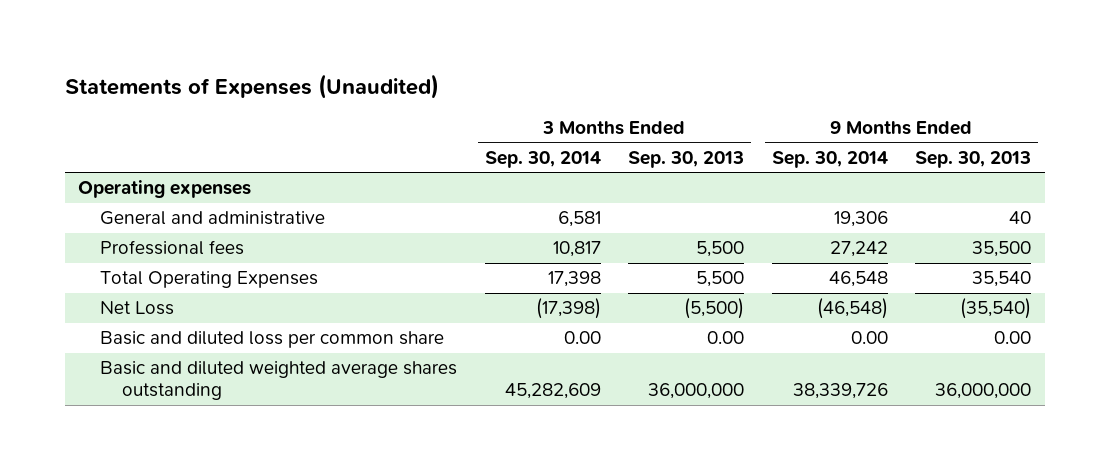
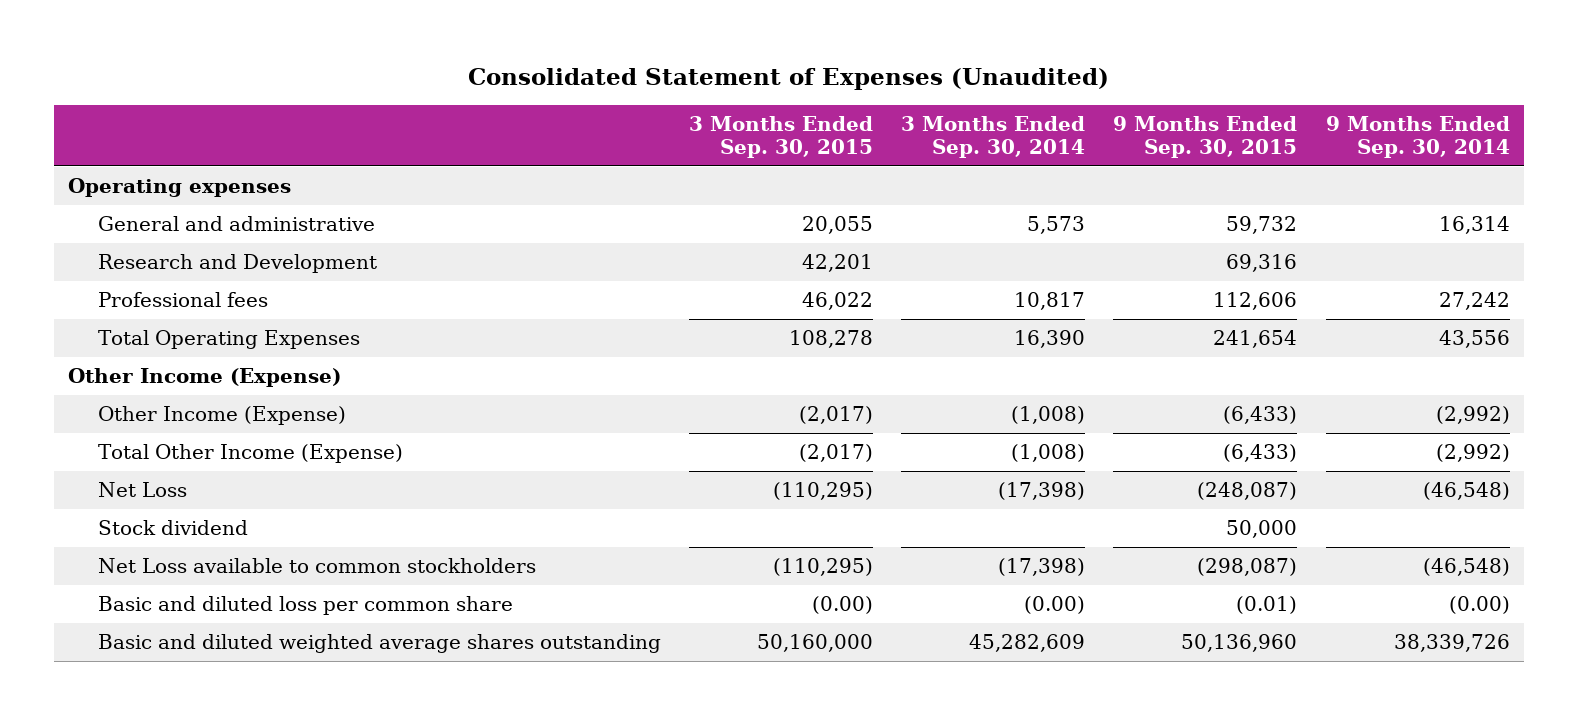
[64,74,439,100] Statements of Expenses (Unaudited) -> [467,67,1109,90] Consolidated Statement of Expenses (Unaudited)
[628,151,745,169] Sep. 30, 2013 -> none
[915,151,1032,169] Sep. 30, 2013 -> none
none -> [689,116,874,159] 3 Months Ended Sep. 30, 2015
none -> [1113,116,1298,159] 9 Months Ended Sep. 30, 2015
[557,211,601,228] 6,581 -> [1027,216,1086,235] 5,573
[833,211,888,228] 19,306 -> [1438,216,1510,235] 16,314
none -> [98,254,378,274] Research and Development
[547,271,601,288] 17,398 -> [1014,330,1086,349] 16,390
[828,271,888,288] 46,548 -> [1438,330,1510,349] 43,556
none -> [67,368,341,388] Other Income (Expense)
none -> [98,406,347,426] Other Income (Expense)
none -> [98,444,404,464] Total Other Income (Expense)
none -> [98,520,249,536] Stock dividend
none -> [98,558,537,574] Net Loss available to common stockholders
[563,331,601,345] 0.00 -> [1024,596,1086,615] (0.00)
[850,331,888,345] 0.00 -> [1448,596,1510,615] (0.00)

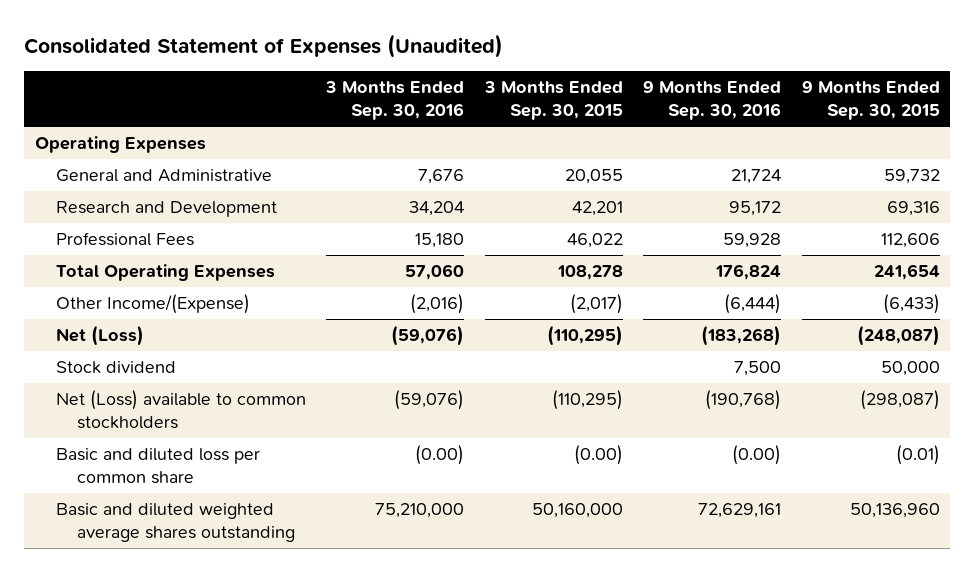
[901,116,1086,159] 3 Months Ended Sep. 30, 2014 -> none
[1325,116,1510,159] 9 Months Ended Sep. 30, 2014 -> none
none -> [325,81,465,121] 3 Months Ended Sep. 30, 2016
none -> [643,81,782,121] 9 Months Ended Sep. 30, 2016
[67,178,291,198] Operating expenses -> [34,136,206,154] Operating Expenses
[98,216,376,232] General and administrative -> [55,169,272,183] General and Administrative
[98,292,269,308] Professional fees -> [55,232,194,247] Professional Fees
[67,368,341,388] Other Income (Expense) -> none
[98,444,404,464] Total Other Income (Expense) -> none
[98,406,347,426] Other Income (Expense) -> [55,294,250,315] Other Income/(Expense)
[98,482,188,498] Net Loss -> [55,325,144,347] Net (Loss)
[98,558,537,574] Net Loss available to common stockholders -> [55,390,306,430] Net (Loss) available to common stockholders

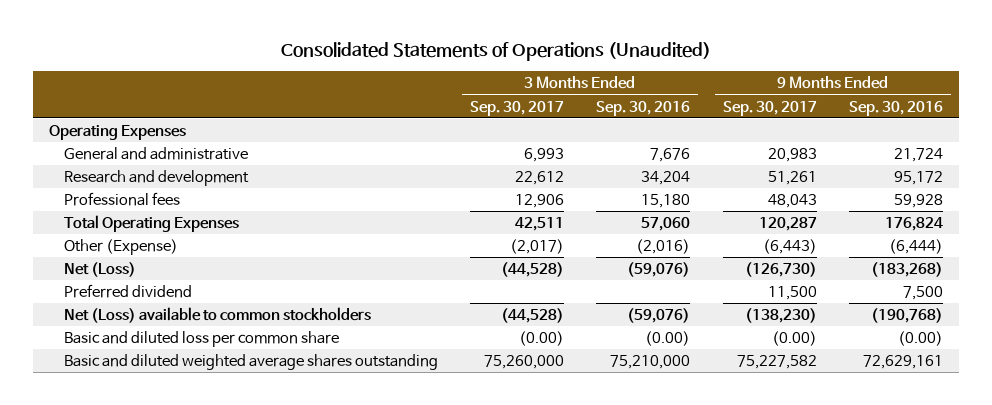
[24,33,504,58] Consolidated Statement of Expenses (Unaudited) -> [281,42,712,62] Consolidated Statements of Operations (Unaudited)
[483,81,623,121] 3 Months Ended Sep. 30, 2015 -> none
[801,81,940,121] 9 Months Ended Sep. 30, 2015 -> none
none -> [469,100,564,116] Sep. 30, 2017
none -> [722,100,817,116] Sep. 30, 2017
[55,169,272,183] General and Administrative -> [63,147,248,161] General and administrative
[55,201,277,218] Research and Development -> [63,170,249,187] Research and development
[55,232,194,247] Professional Fees -> [63,192,180,207] Professional fees
[55,294,250,315] Other Income/(Expense) -> [63,239,178,256] Other (Expense)
[55,361,176,375] Stock dividend -> none
none -> [63,284,192,299] Preferred dividend

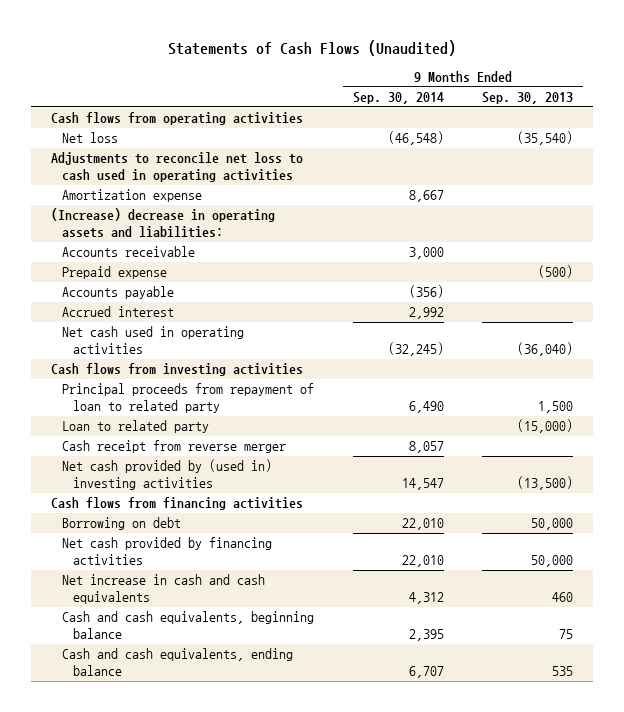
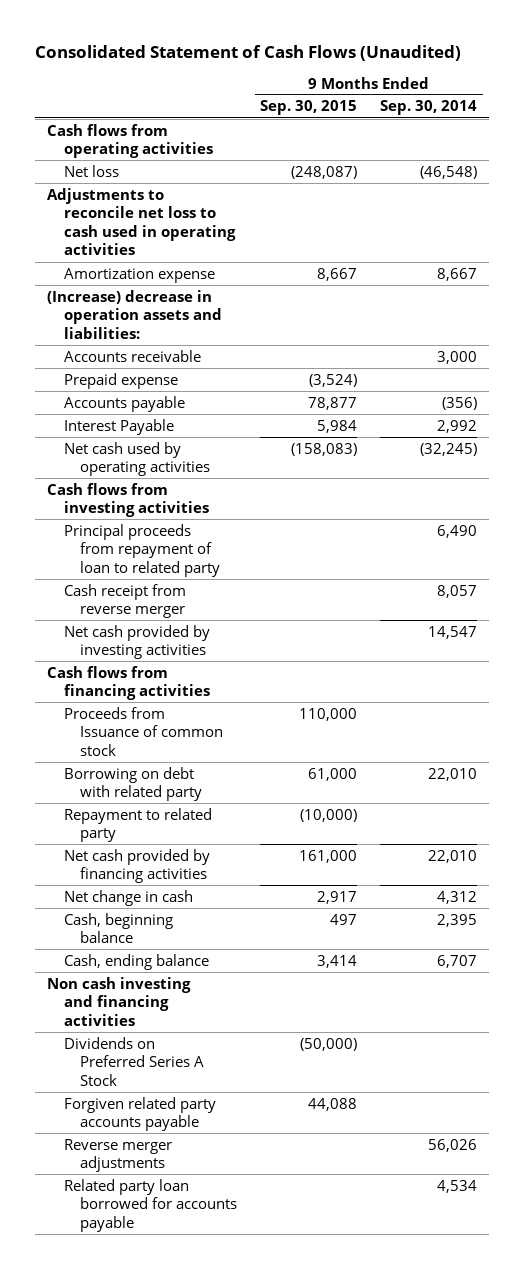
[168,39,457,56] Statements of Cash Flows (Unaudited) -> [35,44,462,61] Consolidated Statement of Cash Flows (Unaudited)
[482,92,574,105] Sep. 30, 2013 -> none
none -> [260,100,358,116] Sep. 30, 2015
[50,208,275,239] (Increase) decrease in operating assets and liabilities: -> [46,289,222,339] (Increase) decrease in operation assets and liabilities:
[61,306,174,318] Accrued interest -> [63,418,174,435] Interest Payable
[61,326,244,355] Net cash used in operating activities -> [63,441,211,477] Net cash used by operating activities
[61,420,209,434] Loan to related party -> none
[61,459,272,491] Net cash provided by (used in) investing activities -> [63,624,210,660] Net cash provided by investing activities
none -> [63,706,224,756] Proceeds from Issuance of common stock
[61,517,181,531] Borrowing on debt -> [63,766,203,802] Borrowing on debt with related party
none -> [63,807,212,843] Repayment to related party
[61,574,265,605] Net increase in cash and cash equivalents -> [63,889,193,906] Net change in cash
[61,611,314,640] Cash and cash equivalents, beginning balance -> [63,912,173,944] Cash, beginning balance
[61,648,293,677] Cash and cash equivalents, ending balance -> [63,953,209,970] Cash, ending balance
none -> [46,976,191,1026] Non cash investing and financing activities
none -> [63,1036,205,1086] Dividends on Preferred Series A Stock
none -> [63,1096,216,1132] Forgiven related party accounts payable
none -> [63,1138,172,1173] Reverse merger adjustments
none -> [63,1178,238,1232] Related party loan borrowed for accounts payable

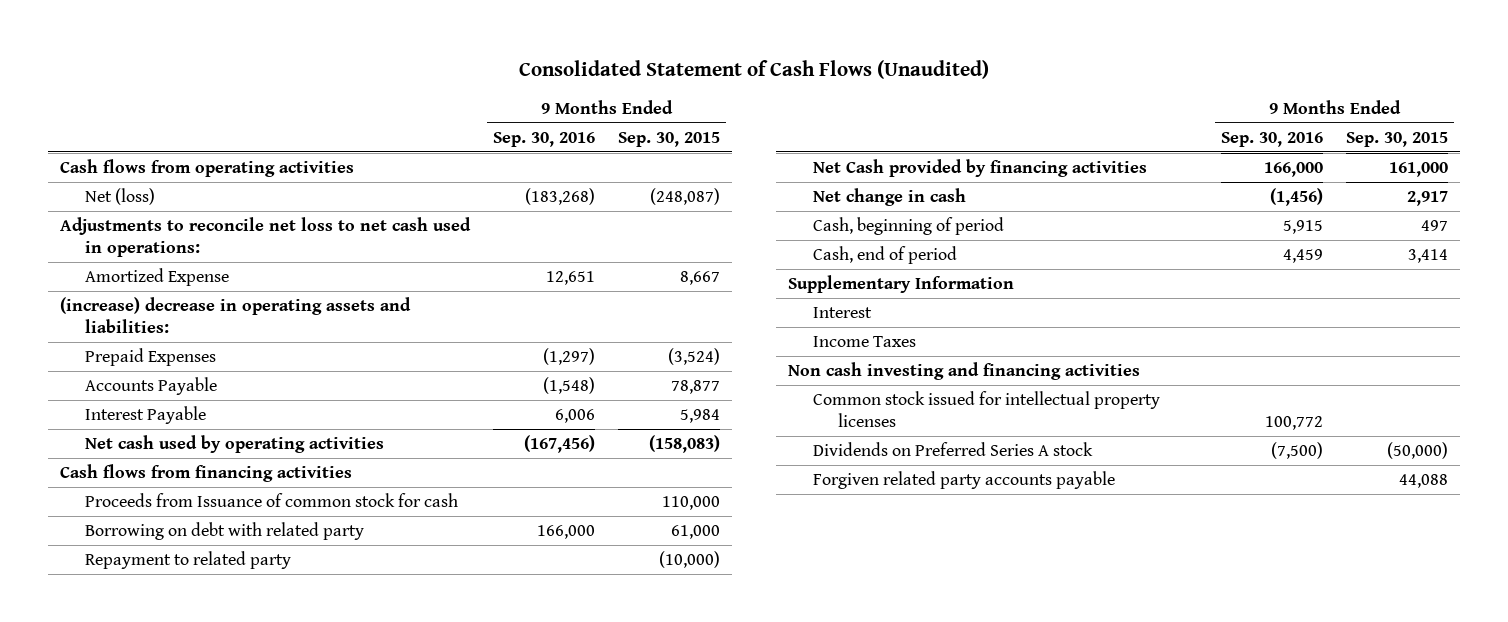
[380,100,478,116] Sep. 30, 2014 -> none
none -> [493,131,596,147] Sep. 30, 2016
[63,349,201,362] Accounts receivable -> none
[63,164,119,177] Net loss -> [84,188,155,206] Net (loss)
[46,187,236,256] Adjustments to reconcile net loss to cash used in operating activities -> [59,217,471,258] Adjustments to reconcile net loss to net cash used in operations:
[63,267,215,283] Amortization expense -> [84,268,229,287] Amortized Expense
[46,289,222,339] (Increase) decrease in operation assets and liabilities: -> [59,297,411,334] (increase) decrease in operating assets and liabilities:
[63,372,178,389] Prepaid expense -> [84,348,216,367] Prepaid Expenses
[63,395,185,412] Accounts payable -> [84,377,217,396] Accounts Payable
[46,482,209,518] Cash flows from investing activities -> none
[63,523,221,577] Principal proceeds from repayment of loan to related party -> none
[63,583,186,619] Cash receipt from reverse merger -> none
[63,624,210,660] Net cash provided by investing activities -> none
[63,706,224,756] Proceeds from Issuance of common stock -> [84,493,458,508] Proceeds from Issuance of common stock for cash
[63,848,210,884] Net cash provided by financing activities -> [812,159,1147,178] Net Cash provided by financing activities
[63,912,173,944] Cash, beginning balance -> [812,217,1004,236] Cash, beginning of period
[63,953,209,970] Cash, ending balance -> [812,246,957,265] Cash, end of period
none -> [787,275,1014,294] Supplementary Information
none -> [812,307,872,319] Interest
none -> [812,336,916,348] Income Taxes
none -> [812,391,1160,428] Common stock issued for intellectual property licenses
[63,1036,205,1086] Dividends on Preferred Series A Stock -> [812,442,1093,457] Dividends on Preferred Series A stock
[63,1138,172,1173] Reverse merger adjustments -> none
[63,1178,238,1232] Related party loan borrowed for accounts payable -> none

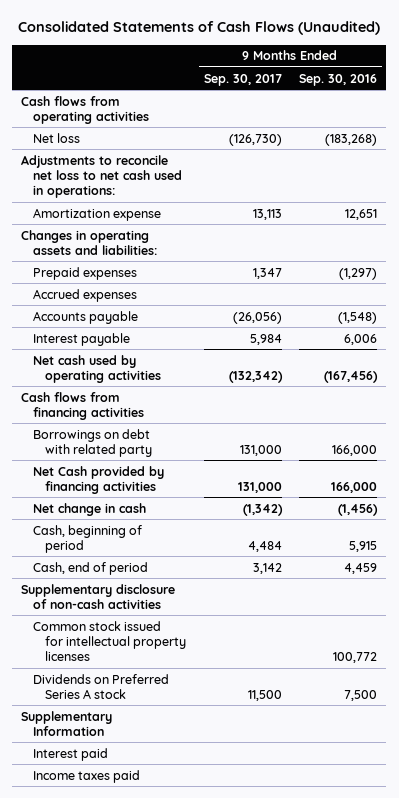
[519,59,990,79] Consolidated Statement of Cash Flows (Unaudited) -> [18,20,381,35] Consolidated Statements of Cash Flows (Unaudited)
[618,131,721,147] Sep. 30, 2015 -> none
none -> [203,73,282,86] Sep. 30, 2017
[84,188,155,206] Net (loss) -> [32,132,80,143] Net loss
[84,268,229,287] Amortized Expense -> [32,207,161,221] Amortization expense
[59,297,411,334] (increase) decrease in operating assets and liabilities: -> [21,229,157,255] Changes in operating assets and liabilities:
[84,348,216,367] Prepaid Expenses -> [32,266,137,280] Prepaid expenses
none -> [32,288,137,302] Accrued expenses
[84,377,217,396] Accounts Payable -> [32,310,138,324] Accounts payable
[84,406,206,425] Interest Payable -> [32,332,130,346] Interest payable
[84,493,458,508] Proceeds from Issuance of common stock for cash -> none
[84,551,291,570] Repayment to related party -> none
[84,522,364,541] Borrowing on debt with related party -> [32,428,152,457] Borrowings on debt with related party
[812,307,872,319] Interest -> none
[812,336,916,348] Income Taxes -> none
[787,362,1140,381] Non cash investing and financing activities -> [21,583,176,609] Supplementary disclosure of non-cash activities
[812,471,1115,490] Forgiven related party accounts payable -> none
[1271,442,1324,460] (7,500) -> [344,689,378,701] 7,500
[787,275,1014,294] Supplementary Information -> [21,710,113,736] Supplementary Information
none -> [32,747,108,761] Interest paid
none -> [32,769,140,783] Income taxes paid

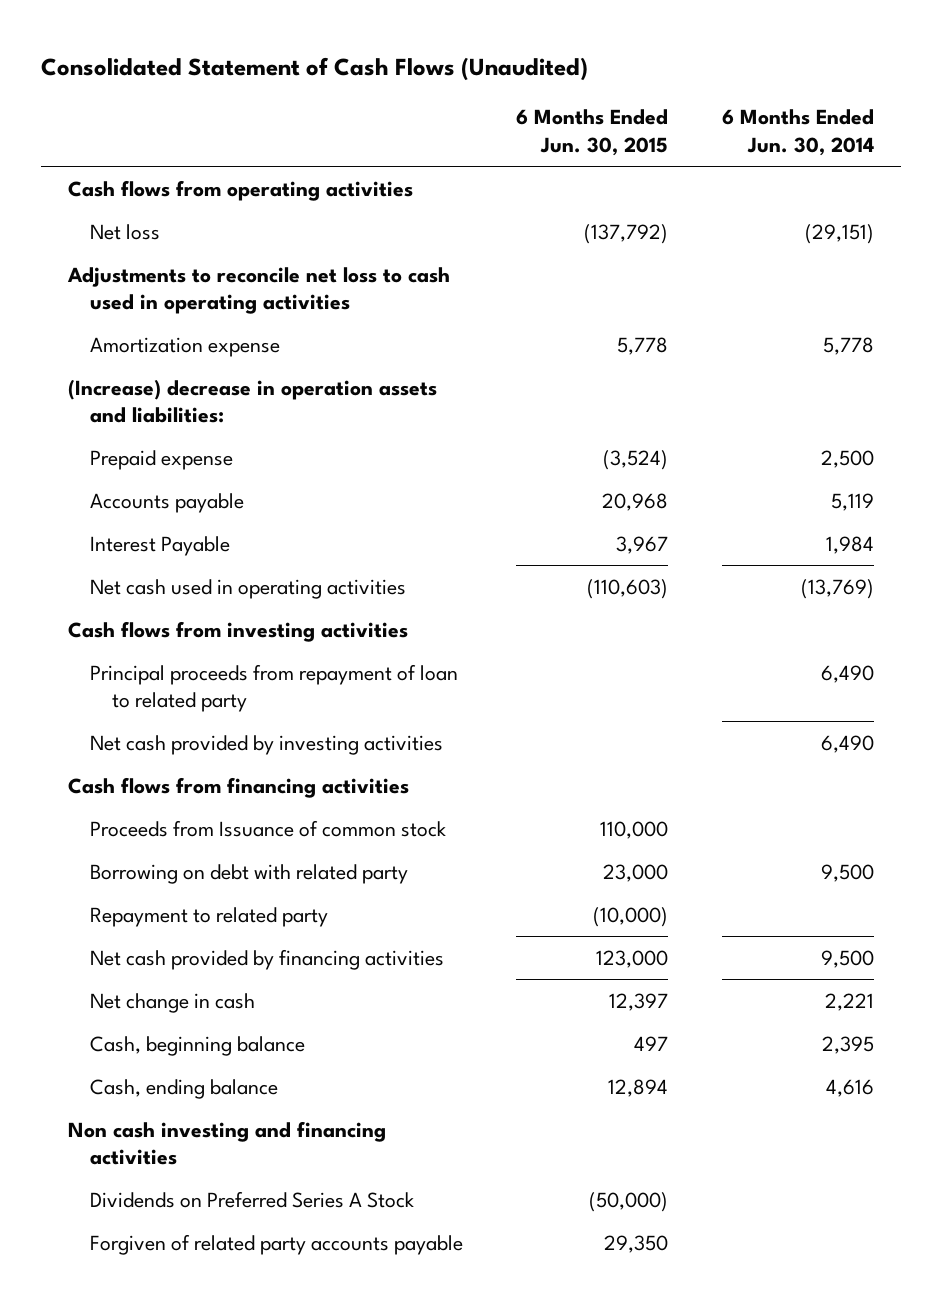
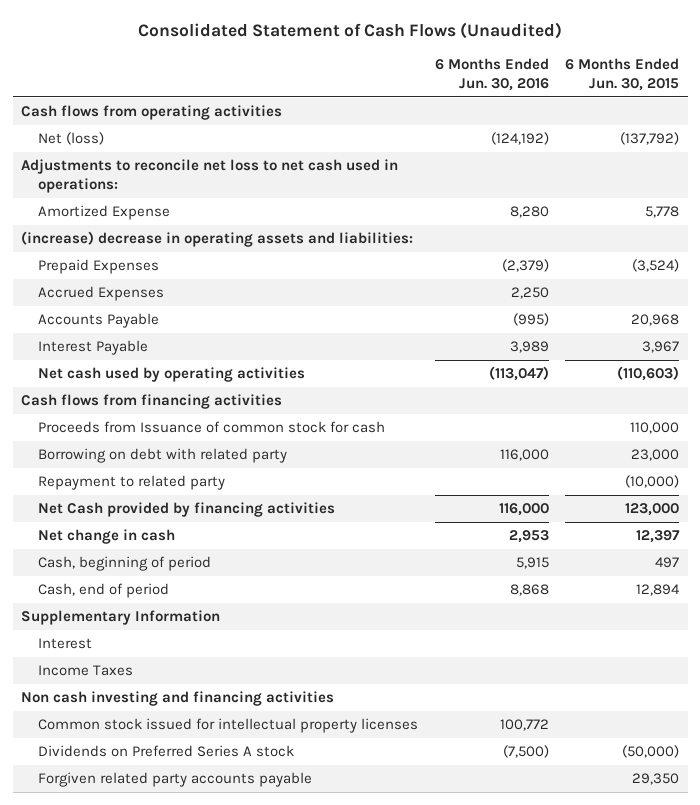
[721,109,874,156] 6 Months Ended Jun. 30, 2014 -> none
none -> [434,58,549,92] 6 Months Ended Jun. 30, 2016
[89,223,160,240] Net loss -> [38,132,105,146] Net (loss)
[67,266,451,314] Adjustments to reconcile net loss to cash used in operating activities -> [20,159,398,194] Adjustments to reconcile net loss to net cash used in operations:
[89,336,280,357] Amortization expense -> [38,205,171,221] Amortized Expense
[68,378,438,423] (Increase) decrease in operation assets and liabilities: -> [20,231,413,248] (increase) decrease in operating assets and liabilities:
[89,449,233,470] Prepaid expense -> [38,259,160,275] Prepaid Expenses
none -> [38,286,165,302] Accrued Expenses
[89,492,244,513] Accounts payable -> [38,313,160,329] Accounts Payable
[68,620,409,642] Cash flows from investing activities -> none
[89,663,458,712] Principal proceeds from repayment of loan to related party -> none
[89,734,443,755] Net cash provided by investing activities -> none
[89,578,406,599] Net cash used in operating activities -> [38,367,306,383] Net cash used by operating activities
[89,819,446,837] Proceeds from Issuance of common stock -> [38,421,386,434] Proceeds from Issuance of common stock for cash
[89,948,444,970] Net cash provided by financing activities -> [38,502,336,518] Net Cash provided by financing activities
[89,1035,305,1056] Cash, beginning balance -> [38,556,212,572] Cash, beginning of period
[89,1078,278,1099] Cash, ending balance -> [38,583,170,599] Cash, end of period
none -> [20,610,220,626] Supplementary Information
none -> [38,638,93,650] Interest
none -> [38,665,134,677] Income Taxes
none -> [38,718,419,734] Common stock issued for intellectual property licenses
[89,1190,414,1208] Dividends on Preferred Series A Stock -> [38,745,295,758] Dividends on Preferred Series A stock
[89,1233,463,1255] Forgiven of related party accounts payable -> [38,772,313,788] Forgiven related party accounts payable

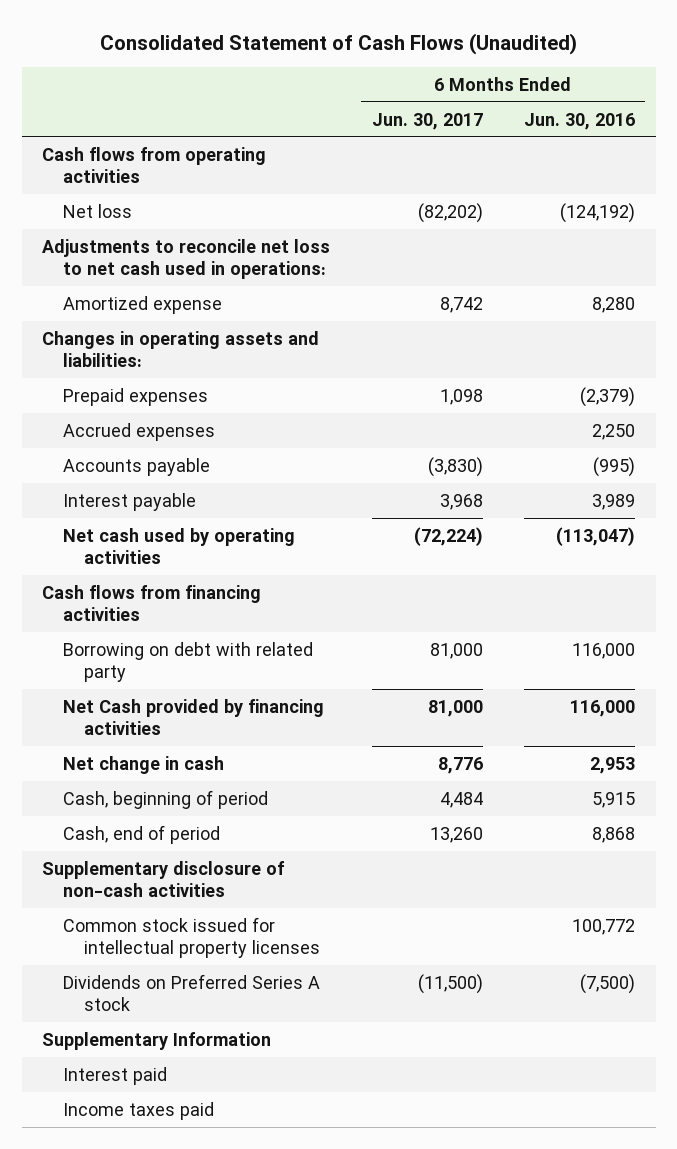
[565,58,680,92] 6 Months Ended Jun. 30, 2015 -> none
none -> [371,112,483,130] Jun. 30, 2017
[38,132,105,146] Net (loss) -> [63,203,133,218] Net loss
[38,205,171,221] Amortized Expense -> [63,295,223,314] Amortized expense
[20,231,413,248] (increase) decrease in operating assets and liabilities: -> [42,330,320,367] Changes in operating assets and liabilities:
[38,259,160,275] Prepaid Expenses -> [63,387,209,406] Prepaid expenses
[38,286,165,302] Accrued Expenses -> [63,422,216,441] Accrued expenses
[38,313,160,329] Accounts Payable -> [63,457,211,476] Accounts payable
[38,340,149,356] Interest Payable -> [63,492,197,511] Interest payable
[38,421,386,434] Proceeds from Issuance of common stock for cash -> none
[38,475,226,491] Repayment to related party -> none
[38,638,93,650] Interest -> none
[38,665,134,677] Income Taxes -> none
[20,691,334,707] Non cash investing and financing activities -> [42,860,285,897] Supplementary disclosure of non-cash activities
[38,772,313,788] Forgiven related party accounts payable -> none
[20,610,220,626] Supplementary Information -> [42,1031,272,1050] Supplementary Information
none -> [63,1066,168,1085] Interest paid
none -> [63,1101,215,1120] Income taxes paid

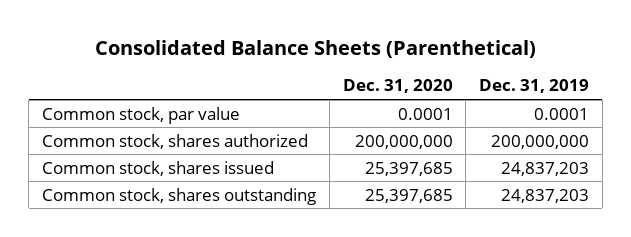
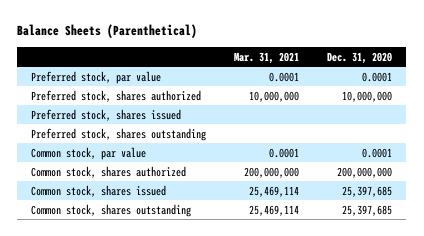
[94,40,536,59] Consolidated Balance Sheets (Parenthetical) -> [17,24,198,39] Balance Sheets (Parenthetical)
[479,79,590,94] Dec. 31, 2019 -> none
none -> [234,51,300,64] Mar. 31, 2021
none -> [31,70,162,84] Preferred stock, par value
none -> [31,89,202,102] Preferred stock, shares authorized
none -> [31,108,182,121] Preferred stock, shares issued
none -> [31,127,207,141] Preferred stock, shares outstanding

